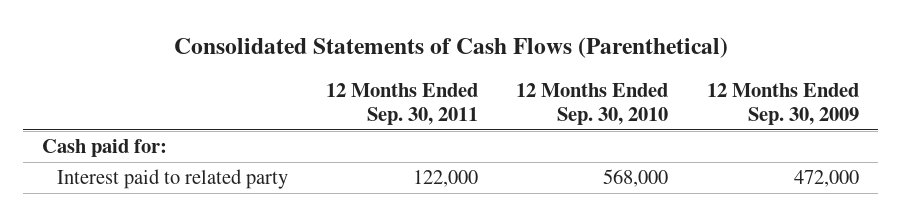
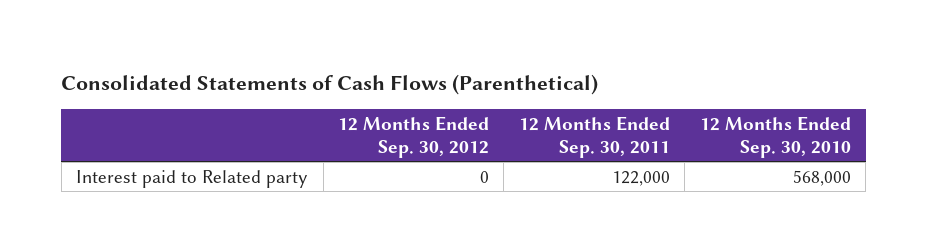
[706,82,859,125] 12 Months Ended Sep. 30, 2009 -> none
none -> [337,115,489,158] 12 Months Ended Sep. 30, 2012
[42,139,168,158] Cash paid for: -> none
[56,169,288,190] Interest paid to related party -> [76,169,309,188] Interest paid to Related party

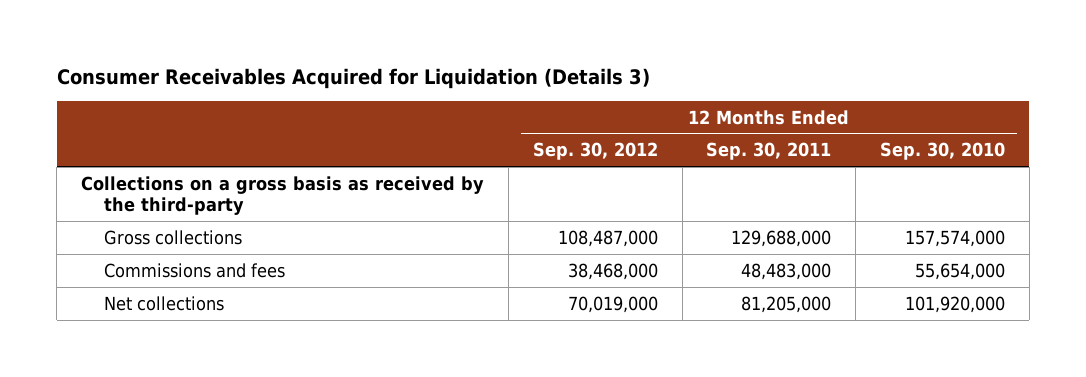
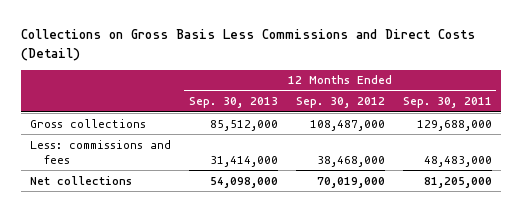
[56,67,650,89] Consumer Receivables Acquired for Liquidation (Details 3) -> [20,29,475,61] Collections on Gross Basis Less Commissions and Direct Costs (Detail)
[880,142,1006,161] Sep. 30, 2010 -> none
none -> [188,97,278,109] Sep. 30, 2013
[81,175,485,216] Collections on a gross basis as received by the third-party -> none
[104,262,286,278] Commissions and fees -> [29,139,171,164] Less: commissions and fees

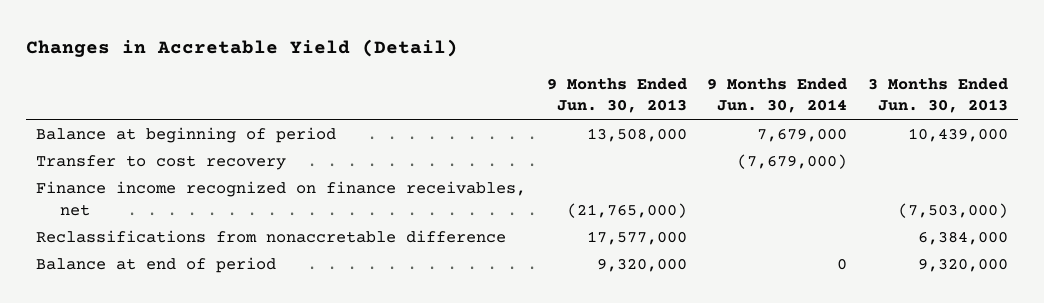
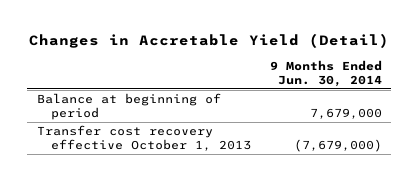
[546,77,687,114] 9 Months Ended Jun. 30, 2013 -> none
[867,77,1008,114] 3 Months Ended Jun. 30, 2013 -> none
[36,180,527,216] Finance income recognized on finance receivables, net -> none
[36,229,507,243] Reclassifications from nonaccretable difference -> none
[36,256,277,273] Balance at end of period -> none
[36,154,287,170] Transfer to cost recovery -> [36,125,251,151] Transfer cost recovery effective October 1, 2013

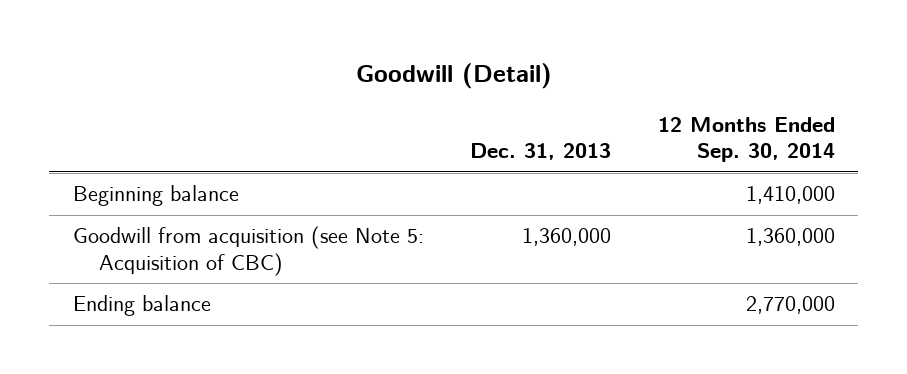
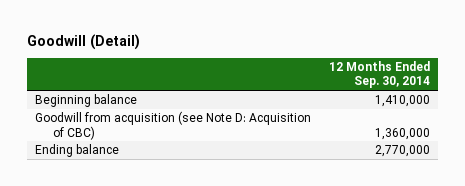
[470,143,612,161] Dec. 31, 2013 -> none
[72,226,424,276] Goodwill from acquisition (see Note 5: Acquisition of CBC) -> [35,111,312,140] Goodwill from acquisition (see Note D: Acquisition of CBC)

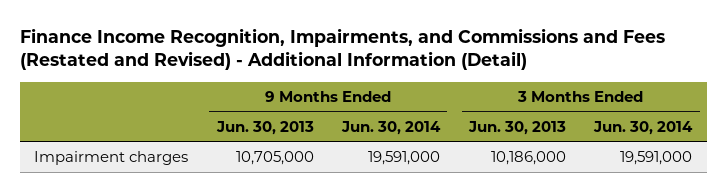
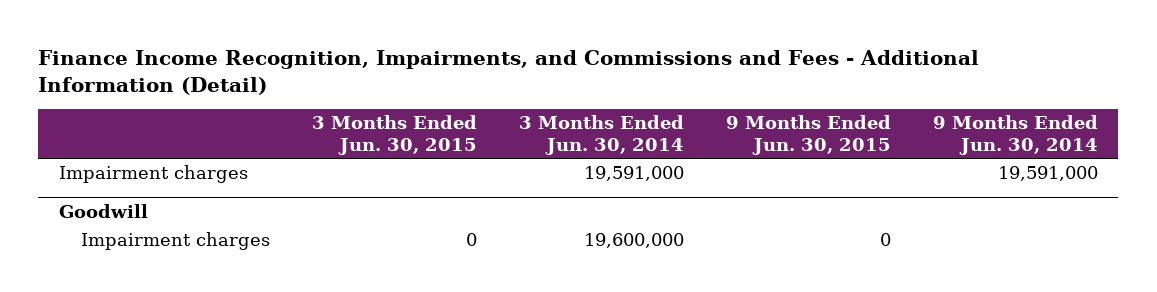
[19,28,665,71] Finance Income Recognition, Impairments, and Commissions and Fees (Restated and Revised) - Additional Information (Detail) -> [38,49,980,95] Finance Income Recognition, Impairments, and Commissions and Fees - Additional Information (Detail)
[215,120,314,135] Jun. 30, 2013 -> none
[467,120,566,135] Jun. 30, 2013 -> none
none -> [311,115,477,155] 3 Months Ended Jun. 30, 2015
none -> [725,115,891,155] 9 Months Ended Jun. 30, 2015
none -> [59,203,149,218] Goodwill
none -> [81,232,271,251] Impairment charges

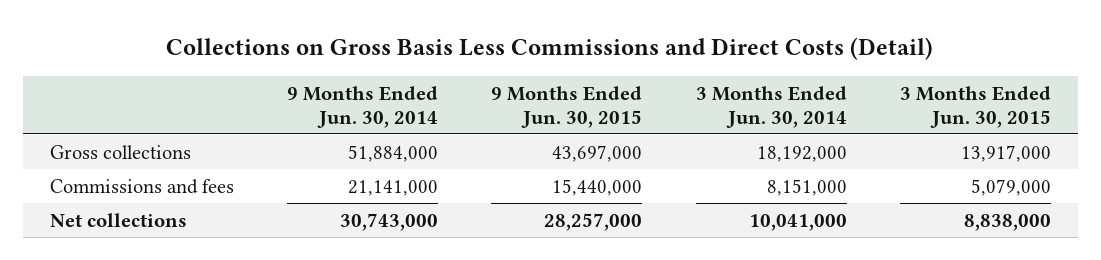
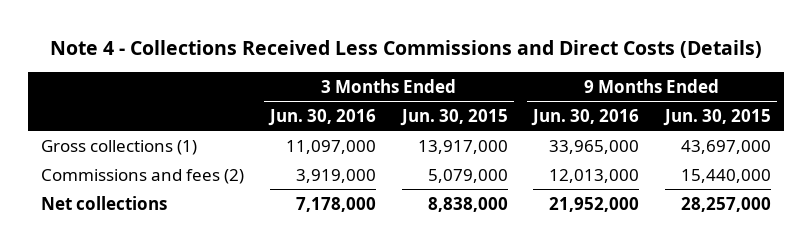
[166,37,934,61] Collections on Gross Basis Less Commissions and Direct Costs (Detail) -> [50,39,763,58] Note 4 - Collections Received Less Commissions and Direct Costs (Details)
[287,85,439,128] 9 Months Ended Jun. 30, 2014 -> none
[695,85,847,128] 3 Months Ended Jun. 30, 2014 -> none
none -> [267,108,376,126] Jun. 30, 2016
none -> [531,108,640,126] Jun. 30, 2016
[49,144,191,159] Gross collections -> [41,139,198,155] Gross collections (1)
[49,178,234,194] Commissions and fees -> [41,168,245,184] Commissions and fees (2)

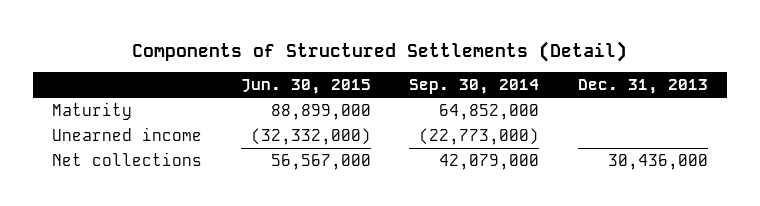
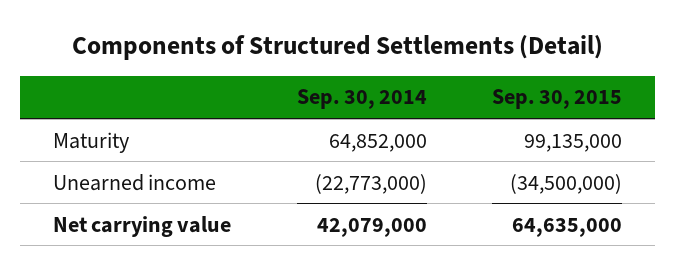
[240,79,371,95] Jun. 30, 2015 -> none
[578,79,709,95] Dec. 31, 2013 -> none
none -> [492,89,623,110] Sep. 30, 2015
[51,152,202,167] Net collections -> [52,215,231,237] Net carrying value

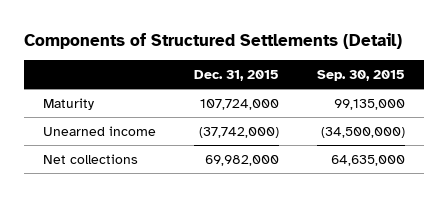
[296,89,427,110] Sep. 30, 2014 -> none
none -> [193,70,279,82] Dec. 31, 2015
[52,215,231,237] Net carrying value -> [43,153,139,164] Net collections

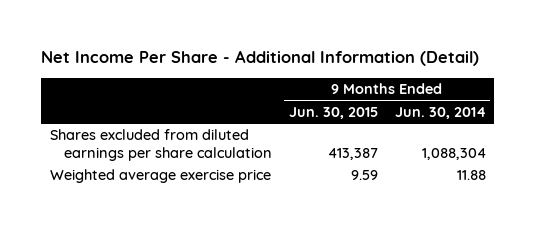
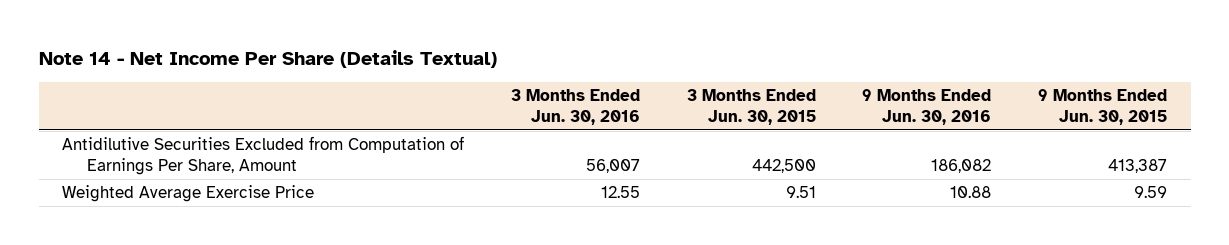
[40,50,479,67] Net Income Per Share - Additional Information (Detail) -> [38,49,497,68] Note 14 - Net Income Per Share (Details Textual)
[394,106,486,119] Jun. 30, 2014 -> none
none -> [510,89,640,125] 3 Months Ended Jun. 30, 2016
none -> [686,89,816,125] 3 Months Ended Jun. 30, 2015
none -> [862,89,992,125] 9 Months Ended Jun. 30, 2016
[49,129,272,162] Shares excluded from diluted earnings per share calculation -> [62,136,465,176] Antidilutive Securities Excluded from Computation of Earnings Per Share, Amount
[49,169,271,184] Weighted average exercise price -> [62,185,315,203] Weighted Average Exercise Price

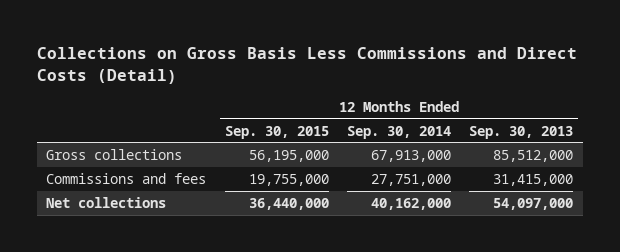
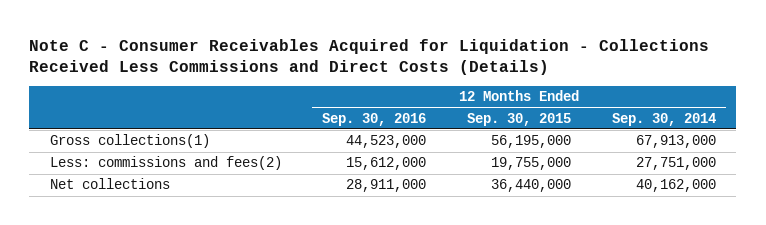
[37,46,578,84] Collections on Gross Basis Less Commissions and Direct Costs (Detail) -> [29,38,710,75] Note C - Consumer Receivables Acquired for Liquidation - Collections Received Less Commissions and Direct Costs (Details)
[469,125,574,139] Sep. 30, 2013 -> none
none -> [322,112,427,126] Sep. 30, 2016
[46,148,183,160] Gross collections -> [49,134,210,149] Gross collections(1)
[46,172,207,184] Commissions and fees -> [49,156,282,171] Less: commissions and fees(2)

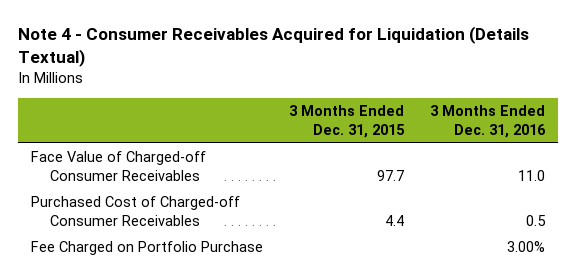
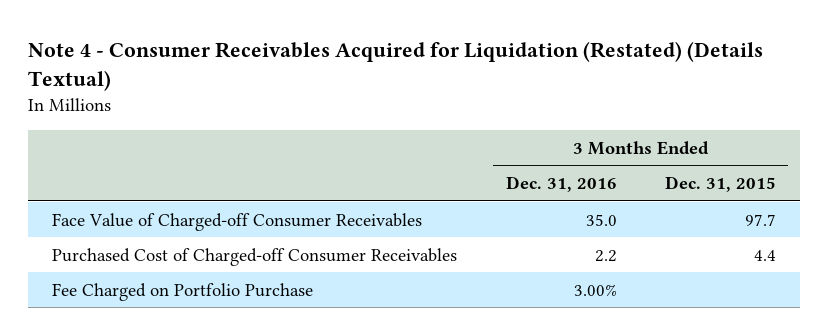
[17,26,529,68] Note 4 - Consumer Receivables Acquired for Liquidation (Details Textual) -> [28,41,764,92] Note 4 - Consumer Receivables Acquired for Liquidation (Restated) (Details Textual)
[518,169,546,181] 11.0 -> [585,213,617,226] 35.0
[526,214,547,226] 0.5 -> [594,249,617,262] 2.2

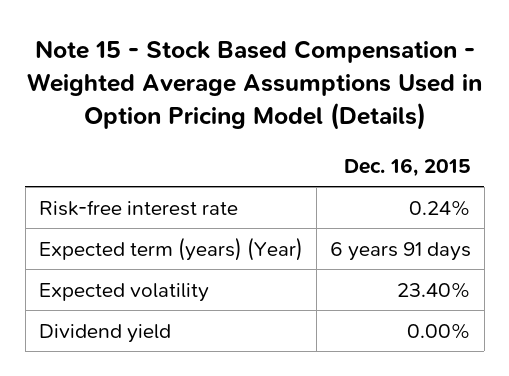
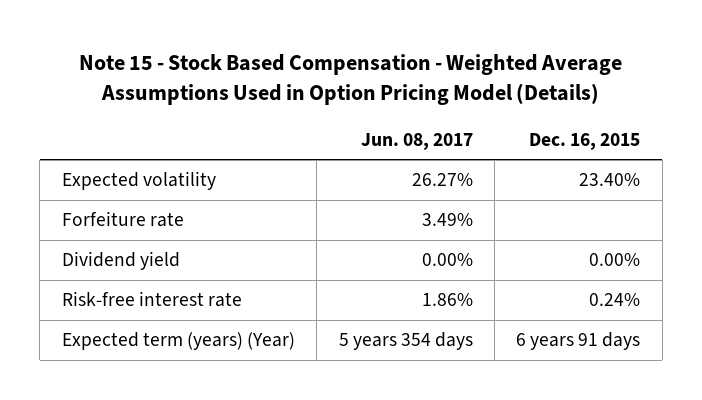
none -> [360,132,473,150] Jun. 08, 2017
none -> [61,211,184,228] Forfeiture rate
[38,199,238,216] Risk-free interest rate -> [61,291,242,308] Risk-free interest rate
[38,236,303,261] Expected term (years) (Year) -> [61,332,295,351] Expected term (years) (Year)

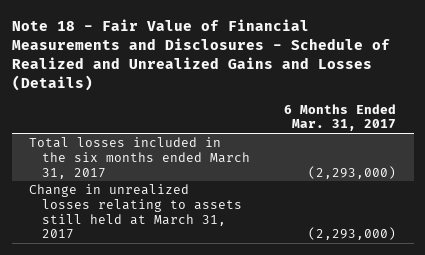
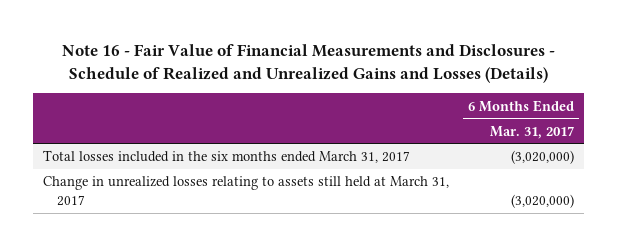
[11,18,390,92] Note 18 - Fair Value of Financial Measurements and Disclosures - Schedule of Realized and Unrealized Gains and Losses (Details) -> [61,44,555,83] Note 16 - Fair Value of Financial Measurements and Disclosures - Schedule of Realized and Unrealized Gains and Losses (Details)
[308,165,397,179] (2,293,000) -> [511,150,575,165] (3,020,000)
[308,227,397,241] (2,293,000) -> [511,193,575,208] (3,020,000)

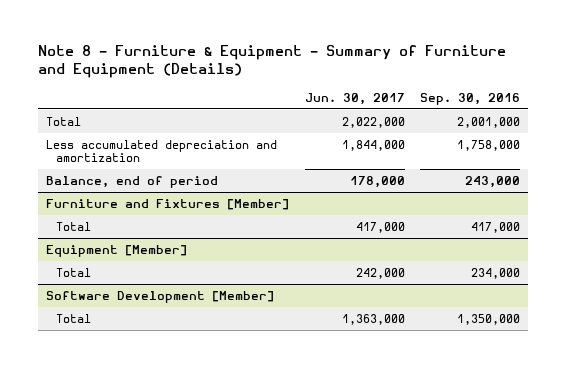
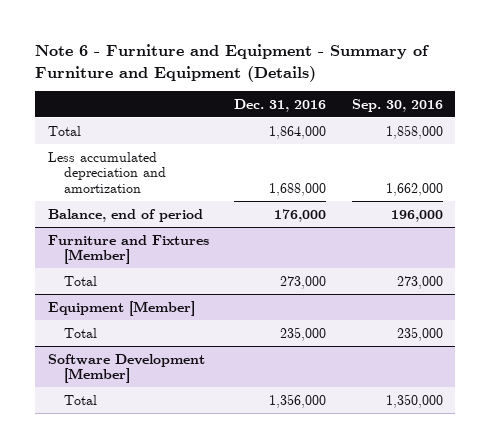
[38,45,507,79] Note 8 - Furniture & Equipment - Summary of Furniture and Equipment (Details) -> [35,44,430,82] Note 6 - Furniture and Equipment - Summary of Furniture and Equipment (Details)
[304,92,405,105] Jun. 30, 2017 -> none
none -> [234,98,327,112] Dec. 31, 2016
[457,116,521,128] 2,001,000 -> [385,124,443,139] 1,858,000
[457,139,521,151] 1,758,000 -> [385,182,443,196] 1,662,000
[465,175,521,188] 243,000 -> [390,209,443,222] 196,000
[471,221,521,233] 417,000 -> [396,275,443,289] 273,000
[471,267,521,279] 234,000 -> [396,326,443,341] 235,000

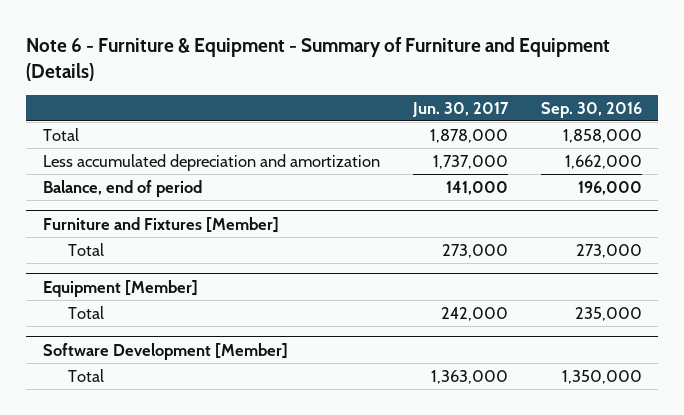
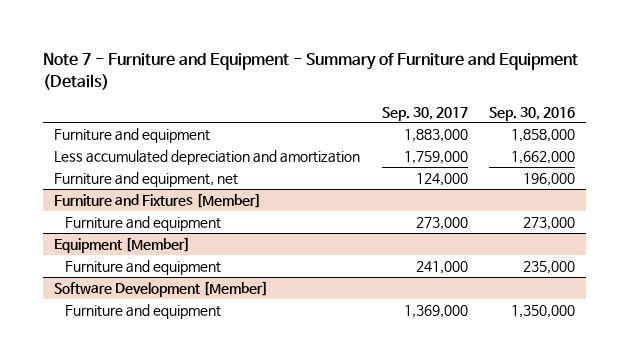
[26,37,611,81] Note 6 - Furniture & Equipment - Summary of Furniture and Equipment (Details) -> [43,53,579,90] Note 7 - Furniture and Equipment - Summary of Furniture and Equipment (Details)
[411,101,509,117] Jun. 30, 2017 -> none
none -> [381,106,468,121] Sep. 30, 2017
[42,127,79,141] Total -> [54,127,211,143] Furniture and equipment
[42,179,202,197] Balance, end of period -> [54,171,239,187] Furniture and equipment, net
[68,242,105,256] Total -> [64,215,221,231] Furniture and equipment
[68,305,105,319] Total -> [64,259,221,275] Furniture and equipment
[68,368,105,382] Total -> [64,303,221,319] Furniture and equipment

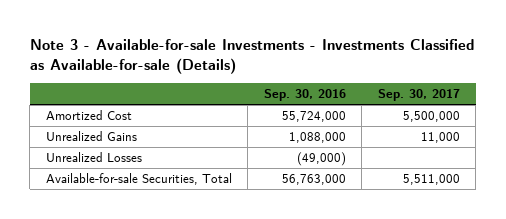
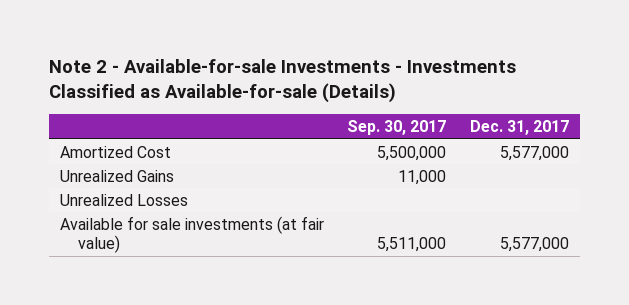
[29,39,474,75] Note 3 - Available-for-sale Investments - Investments Classified as Available-for-sale (Details) -> [48,59,516,104] Note 2 - Available-for-sale Investments - Investments Classified as Available-for-sale (Details)
[263,89,346,102] Sep. 30, 2016 -> none
none -> [469,120,569,136] Dec. 31, 2017
[45,172,232,185] Available-for-sale Securities, Total -> [60,215,325,254] Available for sale investments (at fair value)

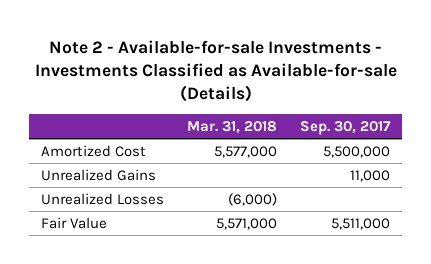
[469,120,569,136] Dec. 31, 2017 -> none
none -> [187,121,278,135] Mar. 31, 2018
[60,215,325,254] Available for sale investments (at fair value) -> [40,216,107,229] Fair Value

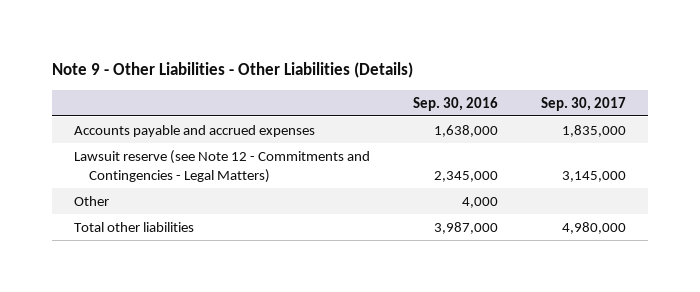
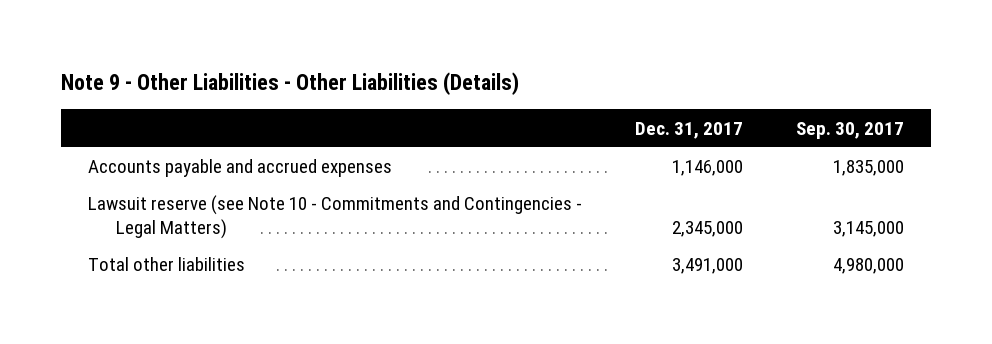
[412,96,498,111] Sep. 30, 2016 -> none
none -> [635,121,744,139] Dec. 31, 2017
[73,195,109,206] Other -> none
[73,149,370,183] Lawsuit reserve (see Note 12 - Commitments and Contingencies - Legal Matters) -> [87,195,582,239] Lawsuit reserve (see Note 10 - Commitments and Contingencies - Legal Matters)

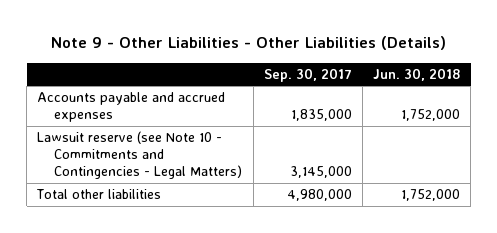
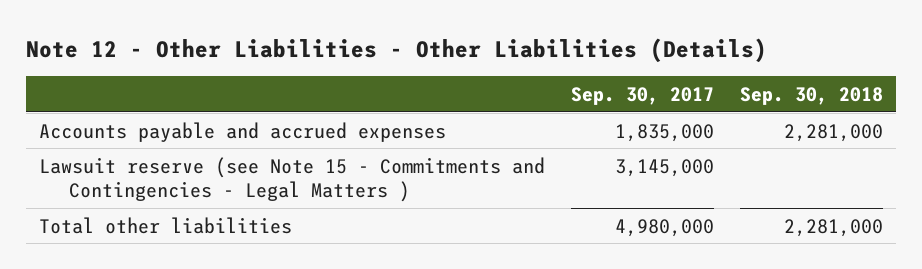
[50,36,446,51] Note 9 - Other Liabilities - Other Liabilities (Details) -> [26,37,768,63] Note 12 - Other Liabilities - Other Liabilities (Details)
[372,67,460,81] Jun. 30, 2018 -> none
none -> [740,86,884,105] Sep. 30, 2018
[37,131,243,179] Lawsuit reserve (see Note 10 - Commitments and Contingencies - Legal Matters) -> [39,156,546,203] Lawsuit reserve (see Note 15 - Commitments and Contingencies - Legal Matters )

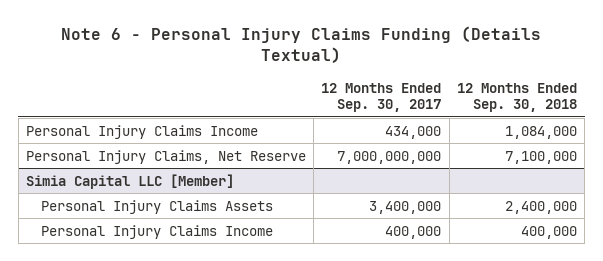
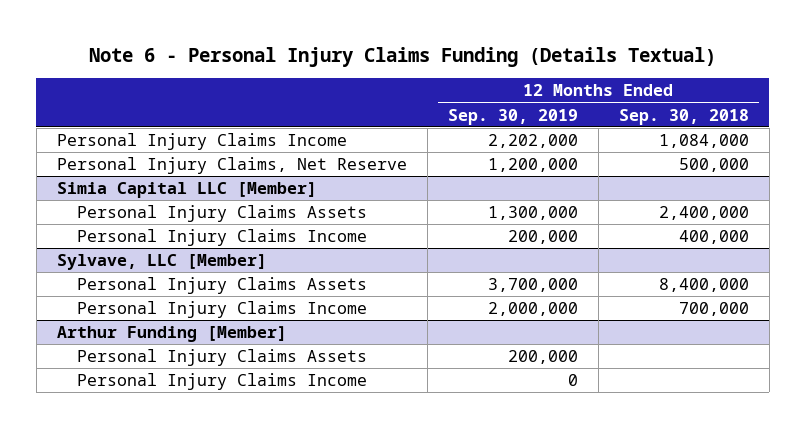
[321,83,442,113] 12 Months Ended Sep. 30, 2017 -> none
none -> [447,108,578,125] Sep. 30, 2019
[504,150,577,164] 7,100,000 -> [678,158,749,173] 500,000
none -> [56,254,267,271] Sylvave, LLC [Member]
none -> [76,277,367,295] Personal Injury Claims Assets
none -> [76,301,367,319] Personal Injury Claims Income
none -> [56,326,287,343] Arthur Funding [Member]
none -> [76,349,367,367] Personal Injury Claims Assets
none -> [76,373,367,391] Personal Injury Claims Income

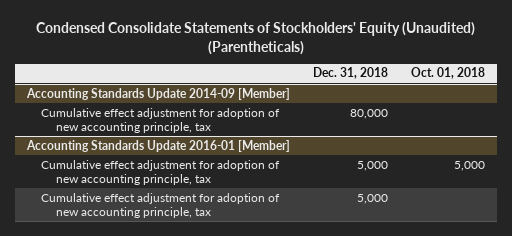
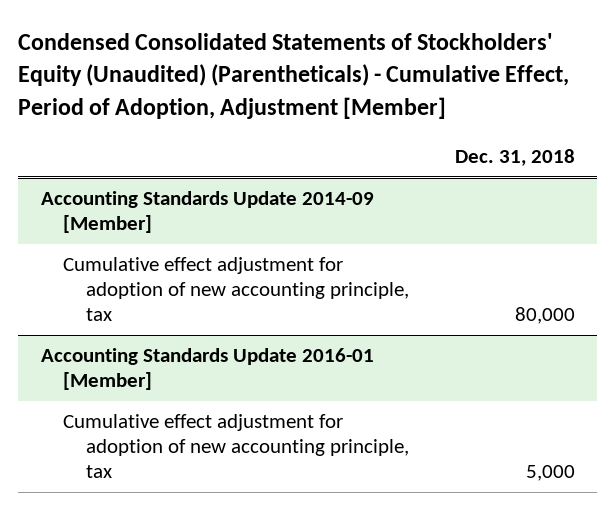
[35,22,475,55] Condensed Consolidate Statements of Stockholders' Equity (Unaudited) (Parentheticals) -> [17,33,569,119] Condensed Consolidated Statements of Stockholders' Equity (Unaudited) (Parentheticals) - Cumulative Effect, Period of Adoption, Adjustment [Member]
[411,67,486,80] Oct. 01, 2018 -> none
[41,192,281,219] Cumulative effect adjustment for adoption of new accounting principle, tax -> none

